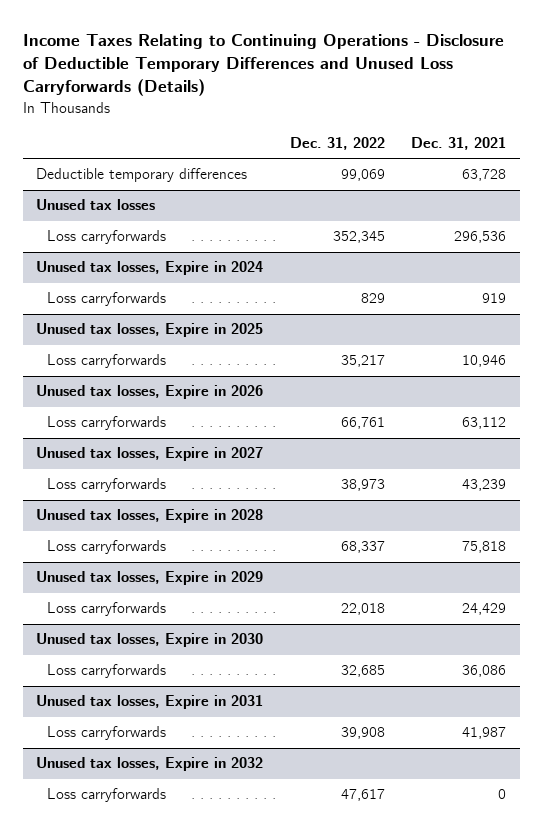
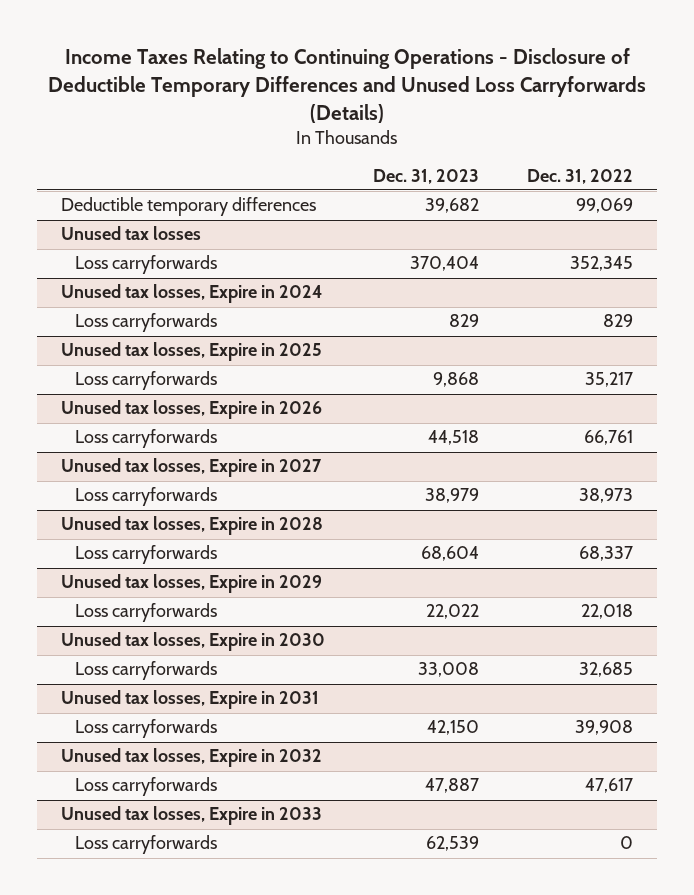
[411,136,507,150] Dec. 31, 2021 -> none
none -> [372,168,479,184] Dec. 31, 2023
none -> [60,806,322,826] Unused tax losses, Expire in 2033
none -> [74,835,217,855] Loss carryforwards

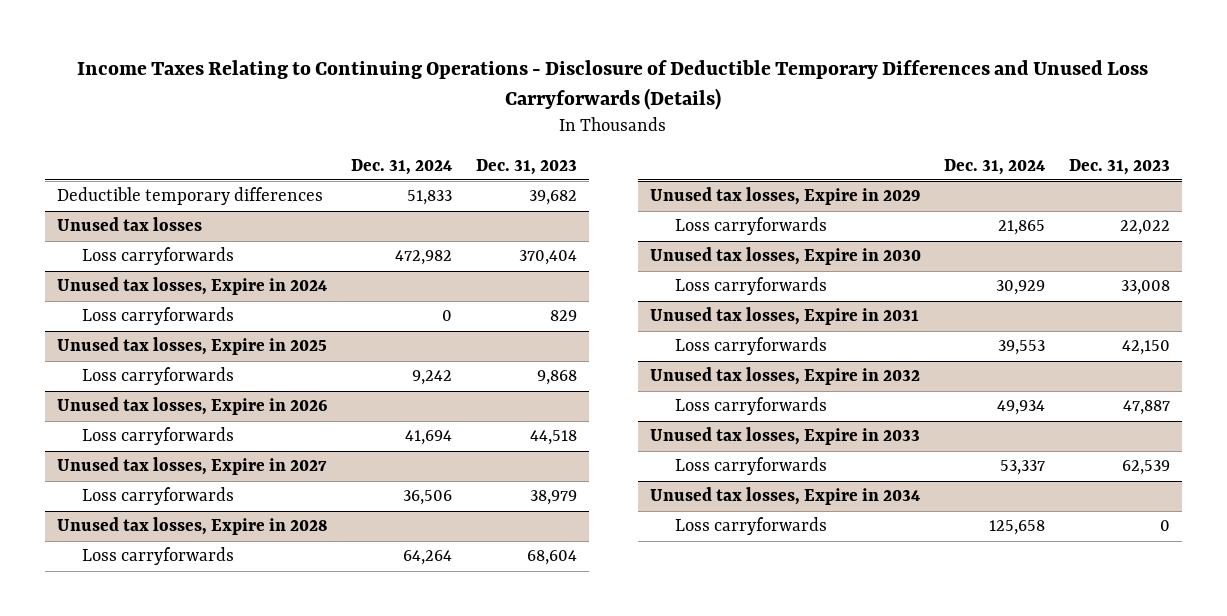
[526,168,633,184] Dec. 31, 2022 -> none
none -> [351,158,453,175] Dec. 31, 2024
none -> [649,487,920,506] Unused tax losses, Expire in 2034
none -> [675,517,828,536] Loss carryforwards

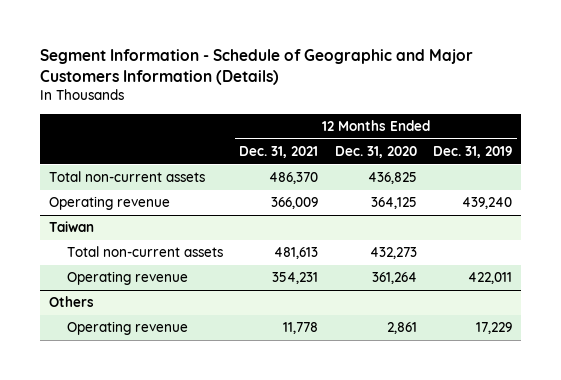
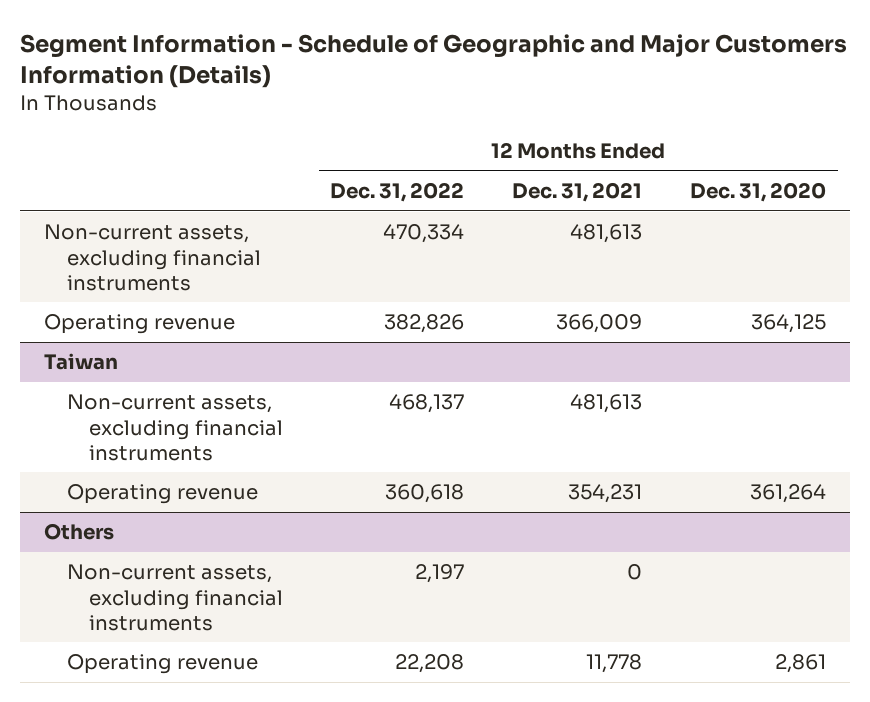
[433,146,513,159] Dec. 31, 2019 -> none
none -> [330,181,465,202] Dec. 31, 2022
[48,171,205,183] Total non-current assets -> none
none -> [44,224,261,291] Non-current assets, excluding financial instruments
[66,246,223,258] Total non-current assets -> none
none -> [66,394,283,461] Non-current assets, excluding financial instruments
none -> [66,564,283,631] Non-current assets, excluding financial instruments

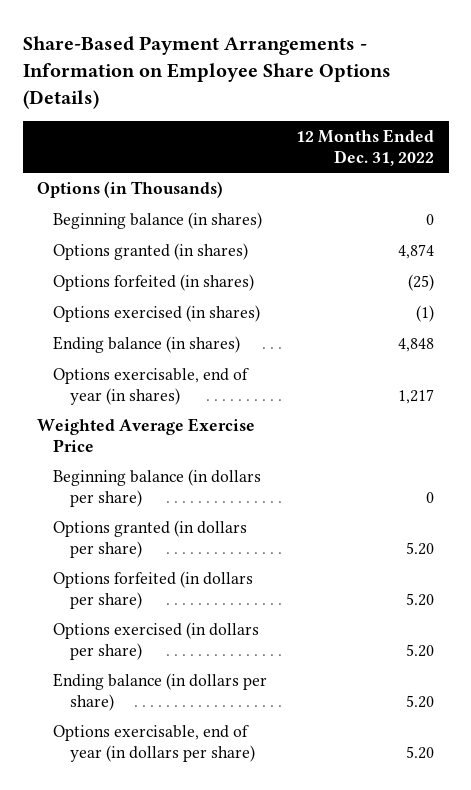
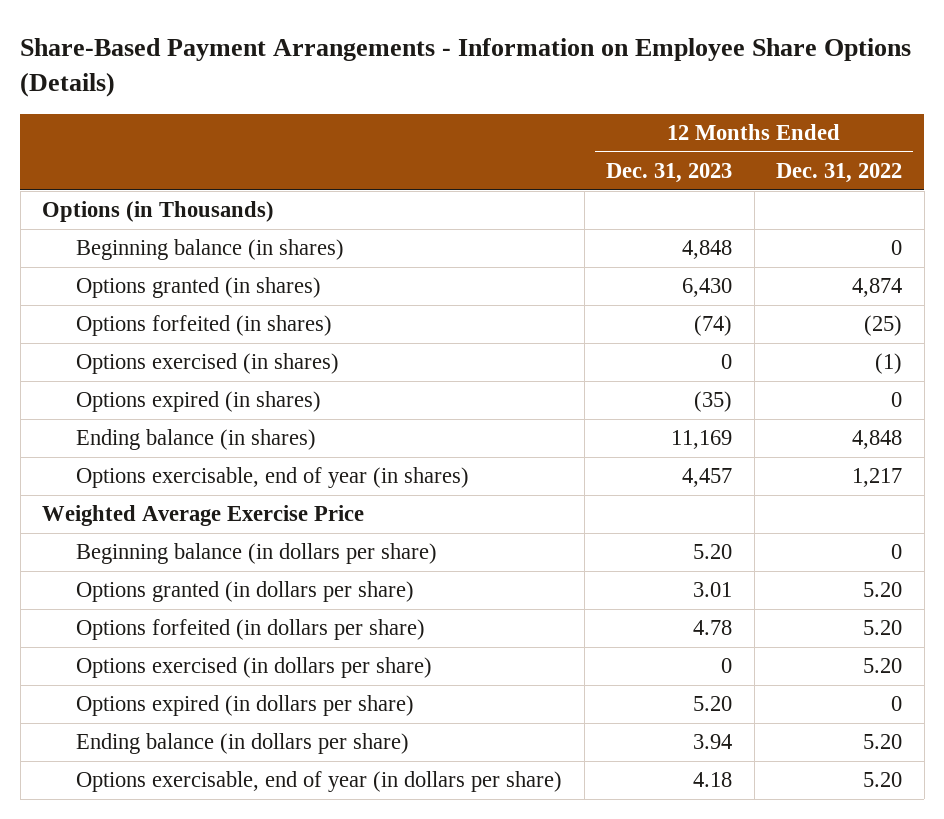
none -> [606,163,733,184] Dec. 31, 2023
none -> [76,391,322,413] Options expired (in shares)
none -> [76,695,415,717] Options expired (in dollars per share)

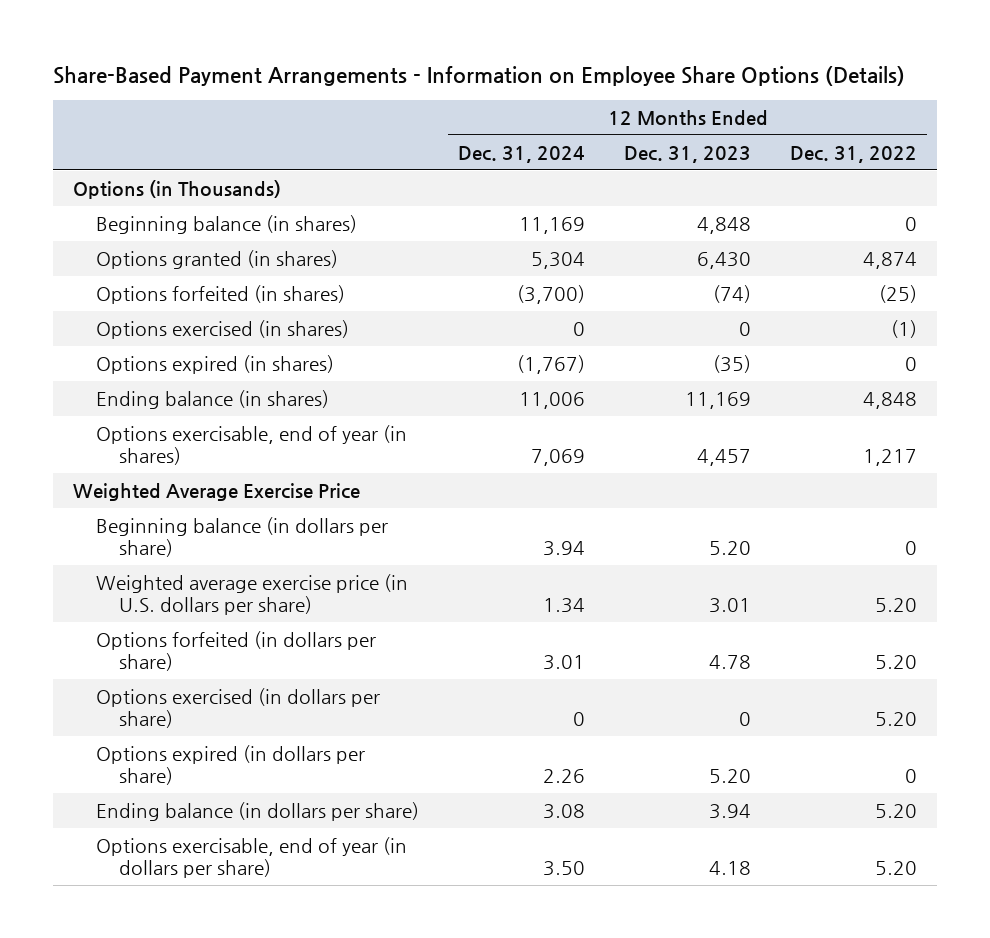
none -> [457,145,585,163] Dec. 31, 2024
[76,581,415,603] Options granted (in dollars per share) -> [95,573,408,615] Weighted average exercise price (in U.S. dollars per share)

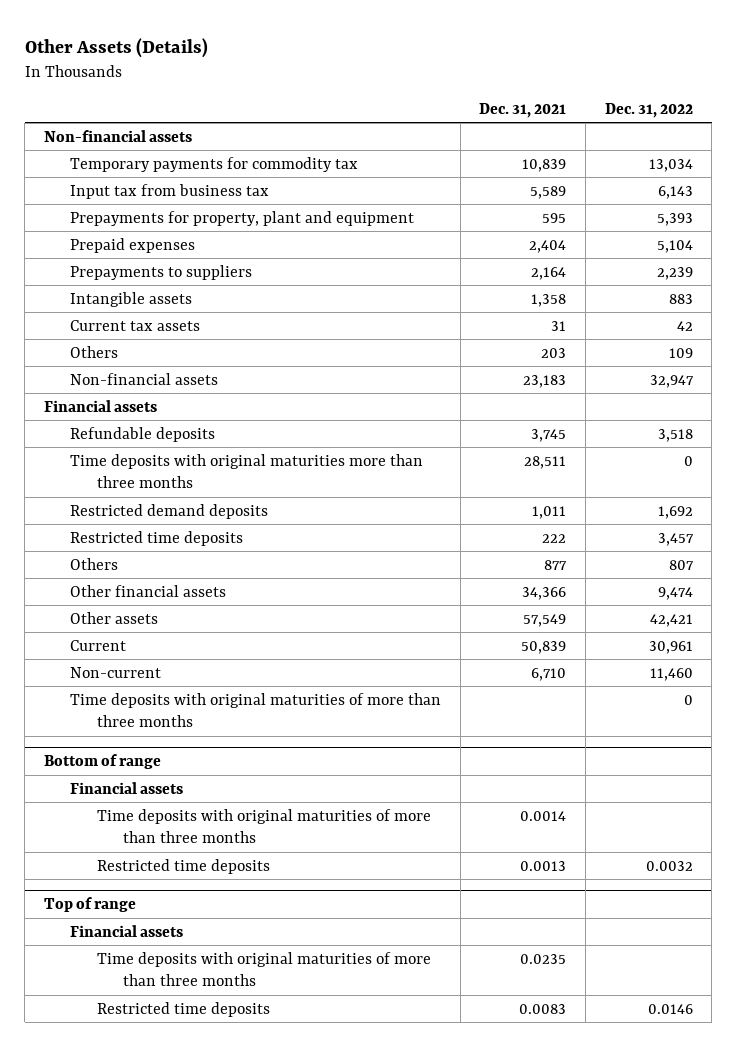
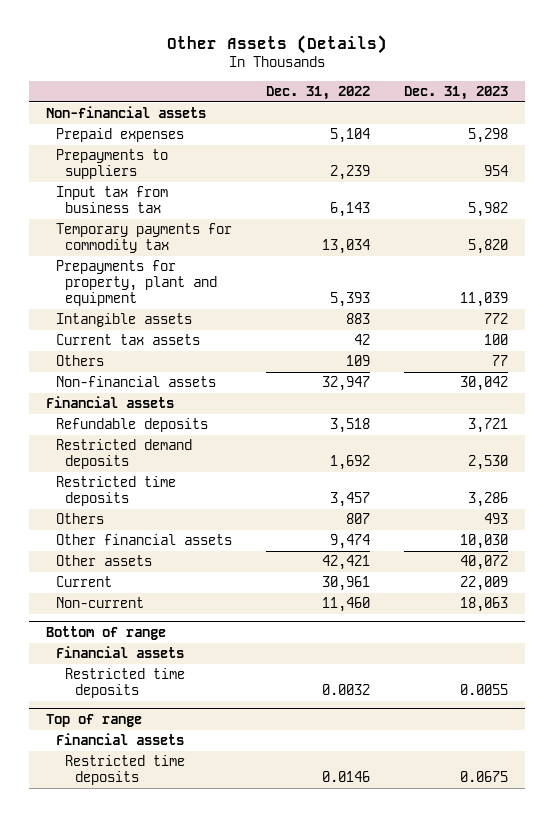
[479,102,567,118] Dec. 31, 2021 -> none
none -> [403,85,508,100] Dec. 31, 2023
[70,183,270,199] Input tax from business tax -> [55,186,168,214] Input tax from business tax
[70,156,359,172] Temporary payments for commodity tax -> [55,223,232,254] Temporary payments for commodity tax
[70,210,415,226] Prepayments for property, plant and equipment -> [55,260,218,307] Prepayments for property, plant and equipment
[70,453,424,489] Time deposits with original maturities more than three months -> none
[70,692,442,728] Time deposits with original maturities of more than three months -> none
[96,808,431,844] Time deposits with original maturities of more than three months -> none
[96,951,431,987] Time deposits with original maturities of more than three months -> none

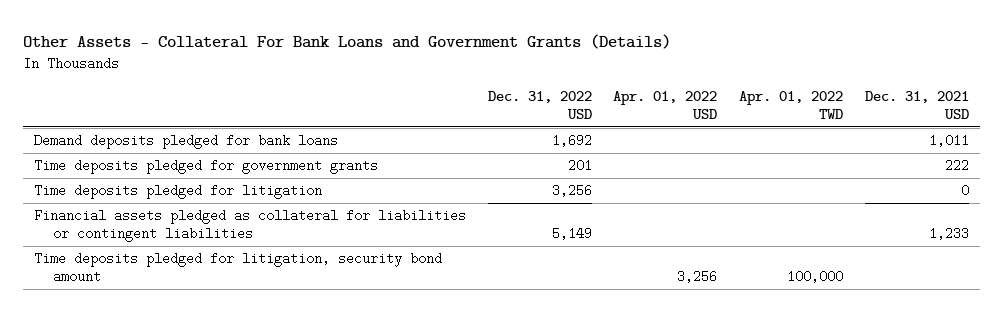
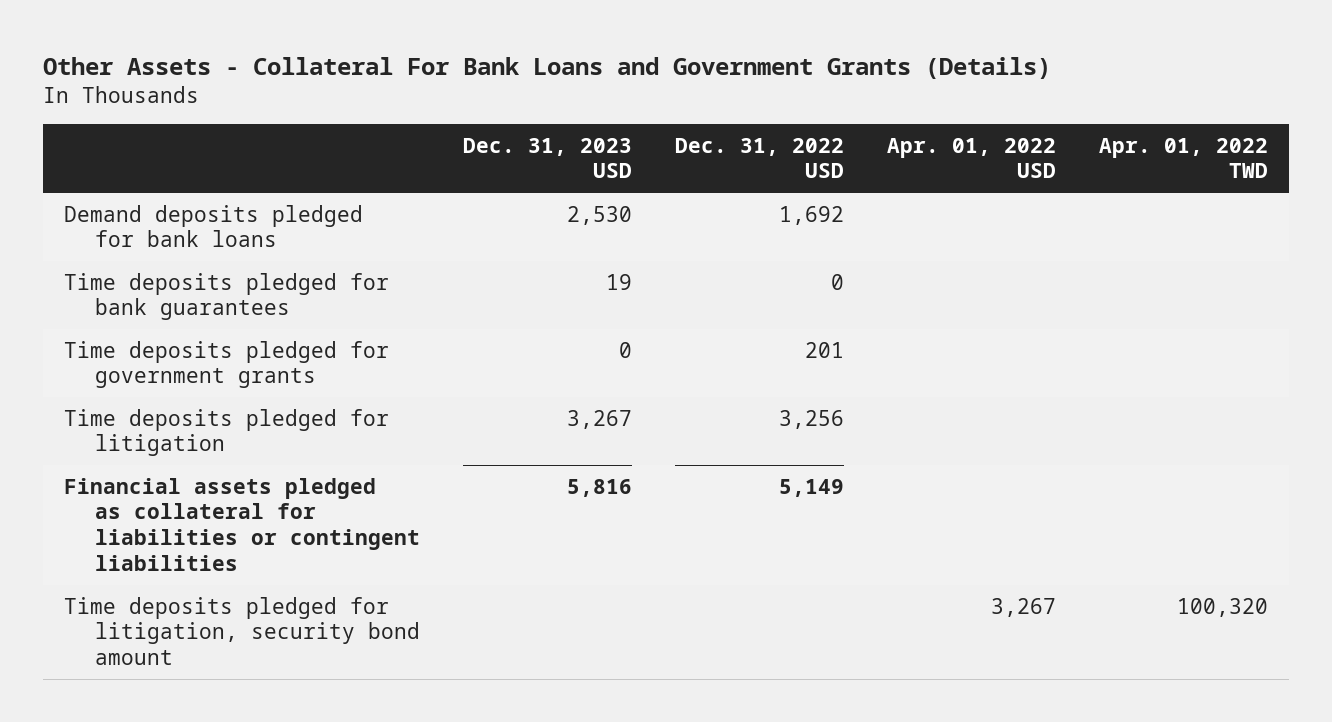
[865,90,970,119] Dec. 31, 2021 USD -> none
none -> [462,137,632,179] Dec. 31, 2023 USD
none -> [64,272,390,321] Time deposits pledged for bank guarantees
[677,270,718,284] 3,256 -> [990,597,1056,617] 3,267
[787,270,844,284] 100,000 -> [1176,597,1268,617] 100,320

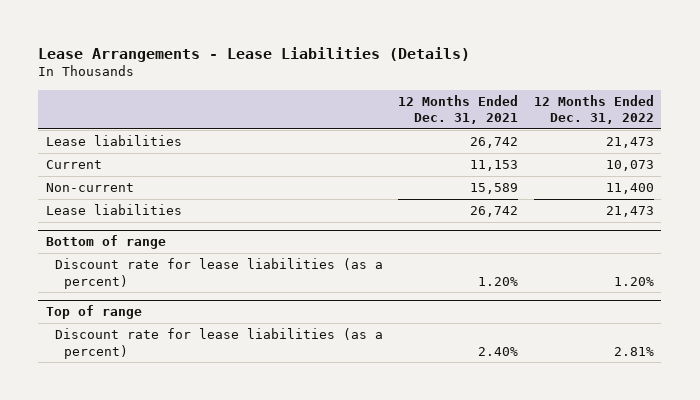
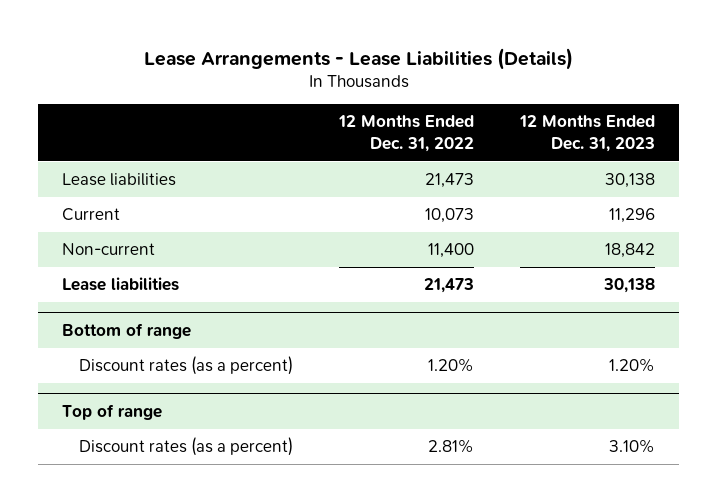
[398,94,519,125] 12 Months Ended Dec. 31, 2021 -> none
none -> [519,115,656,153] 12 Months Ended Dec. 31, 2023
[55,258,384,289] Discount rate for lease liabilities (as a percent) -> [79,356,294,376] Discount rates (as a percent)
[55,328,384,359] Discount rate for lease liabilities (as a percent) -> [79,437,294,457] Discount rates (as a percent)

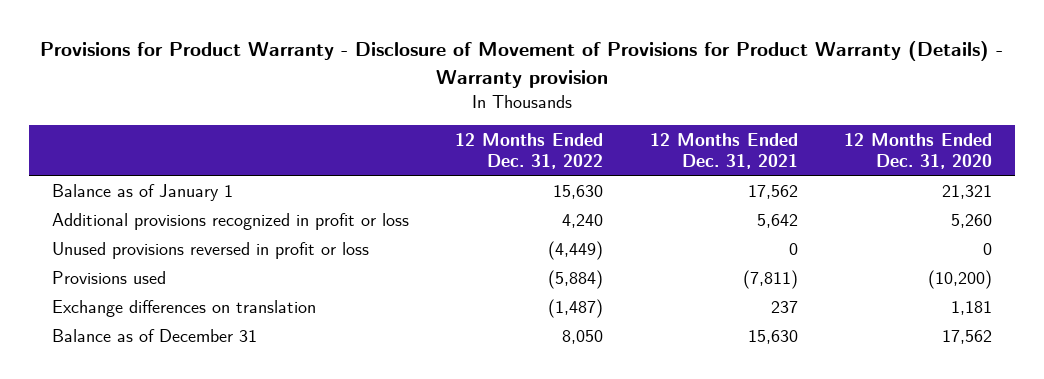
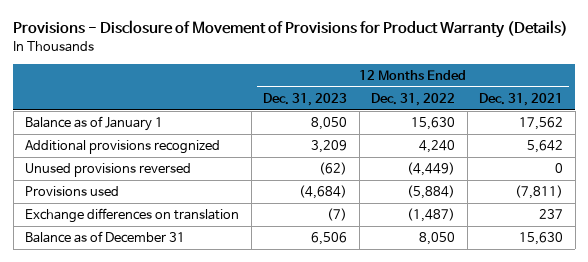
[39,41,1003,88] Provisions for Product Warranty - Disclosure of Movement of Provisions for Product Warranty (Details) - Warranty provision -> [13,20,569,39] Provisions - Disclosure of Movement of Provisions for Product Warranty (Details)
[843,132,992,169] 12 Months Ended Dec. 31, 2020 -> none
none -> [263,92,348,106] Dec. 31, 2023
[52,212,410,230] Additional provisions recognized in profit or loss -> [25,140,221,155] Additional provisions recognized
[52,241,370,259] Unused provisions reversed in profit or loss -> [25,163,192,178] Unused provisions reversed

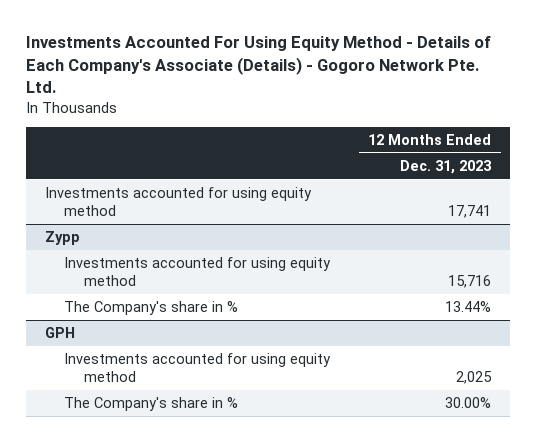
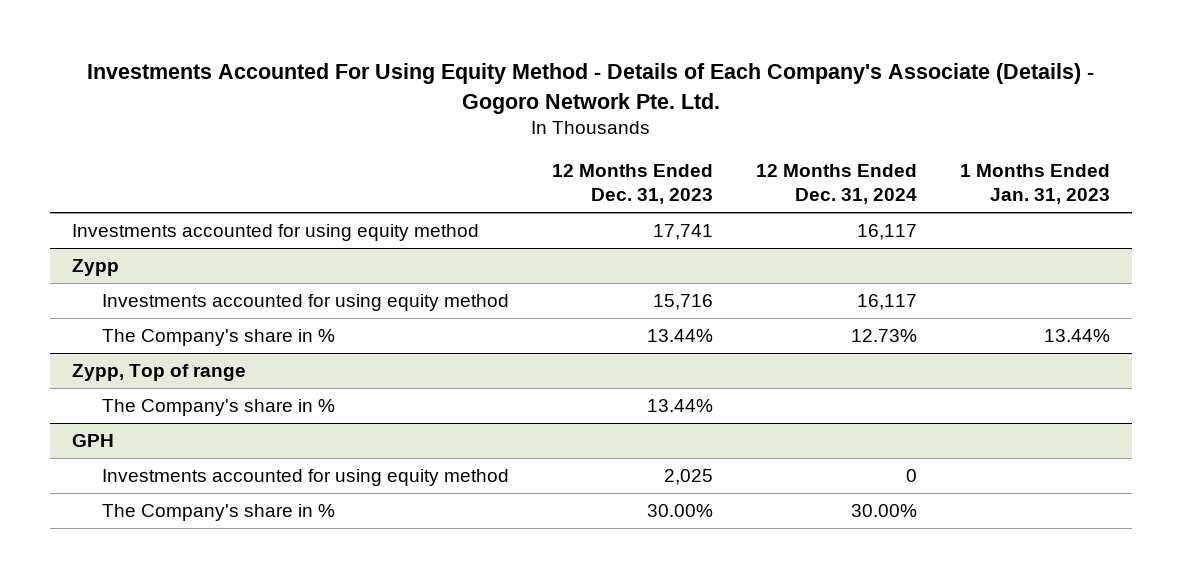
none -> [755,164,917,205] 12 Months Ended Dec. 31, 2024
none -> [960,164,1111,205] 1 Months Ended Jan. 31, 2023
none -> [71,364,246,382] Zypp, Top of range
none -> [101,399,335,417] The Company's share in %

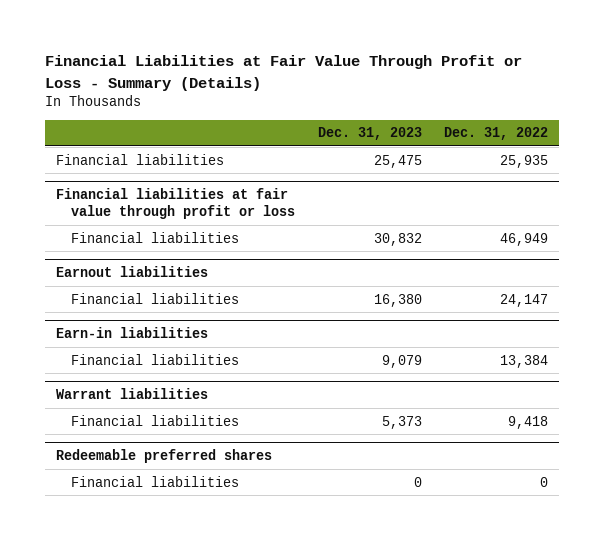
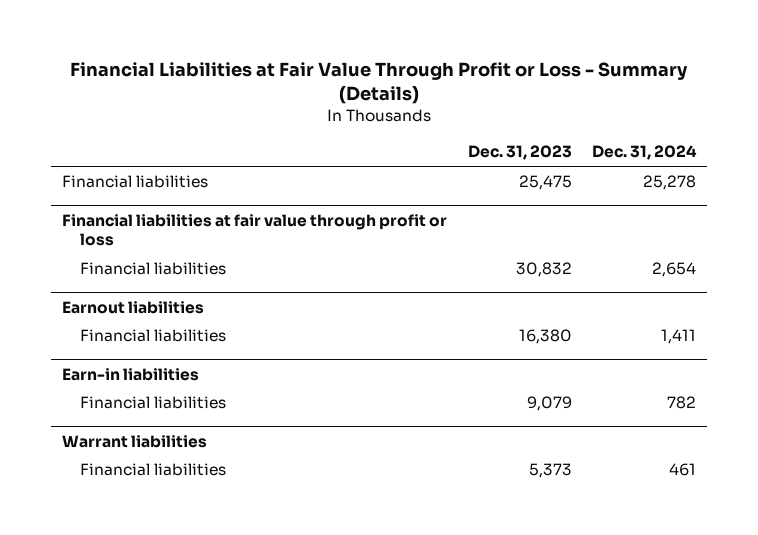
[443,127,548,141] Dec. 31, 2022 -> none
none -> [592,145,698,161] Dec. 31, 2024
[56,449,273,464] Redeemable preferred shares -> none
[71,475,240,487] Financial liabilities -> none

